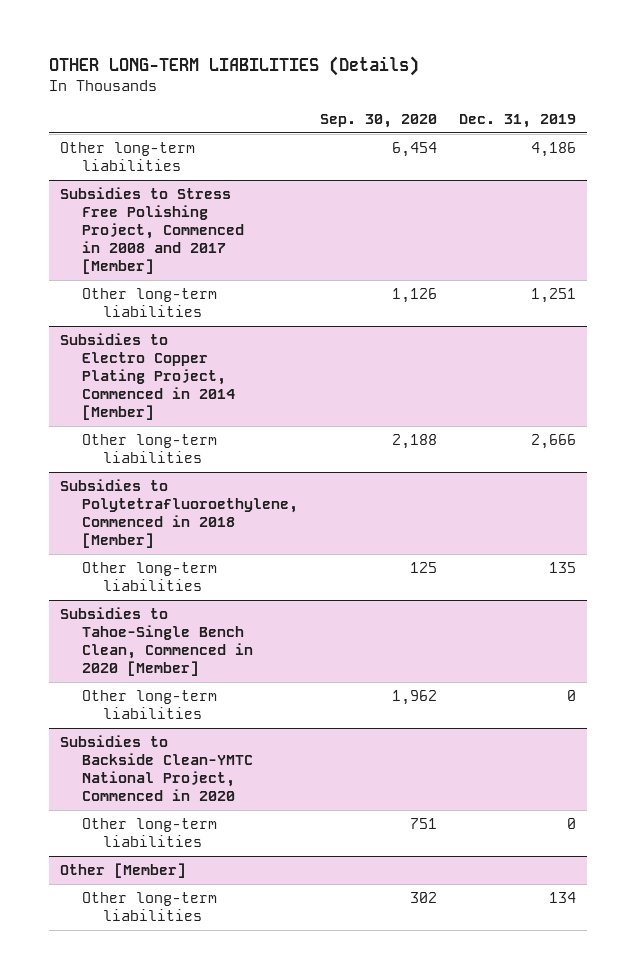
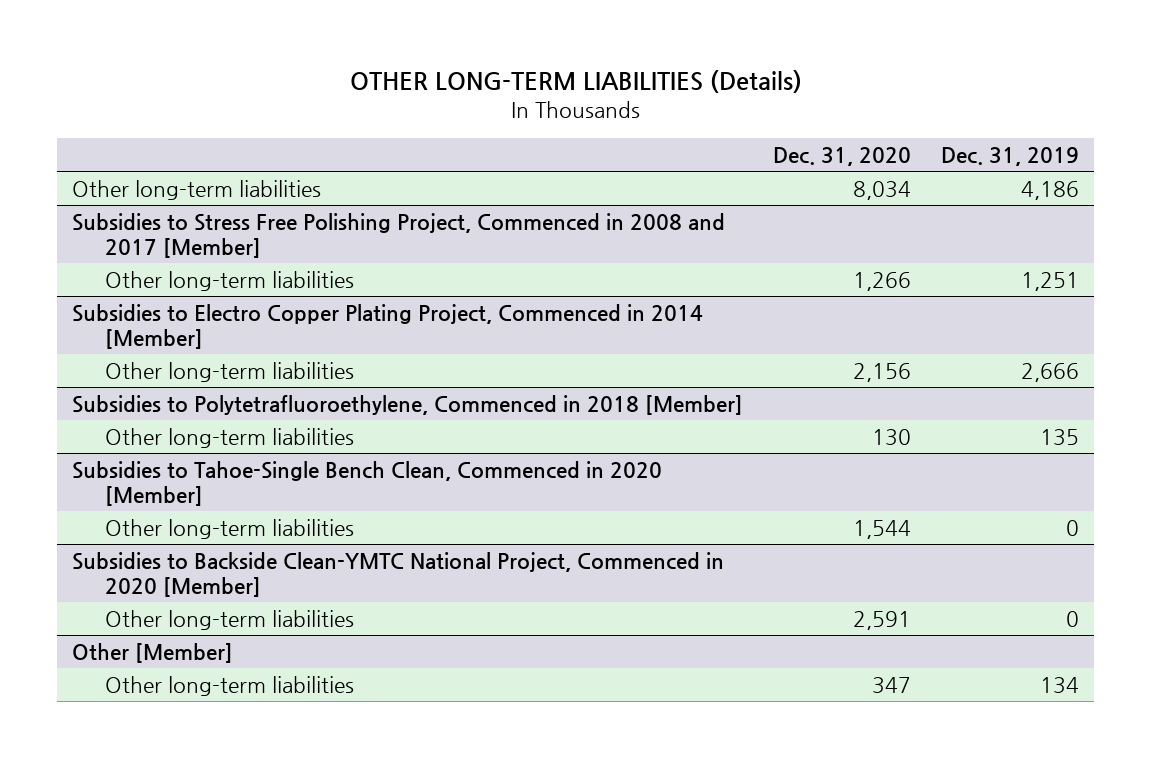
[319,113,437,128] Sep. 30, 2020 -> none
none -> [773,146,912,166] Dec. 31, 2020
[60,734,253,801] Subsidies to Backside Clean-YMTC National Project, Commenced in 2020 -> [72,551,725,598] Subsidies to Backside Clean-YMTC National Project, Commenced in 2020 [Member]

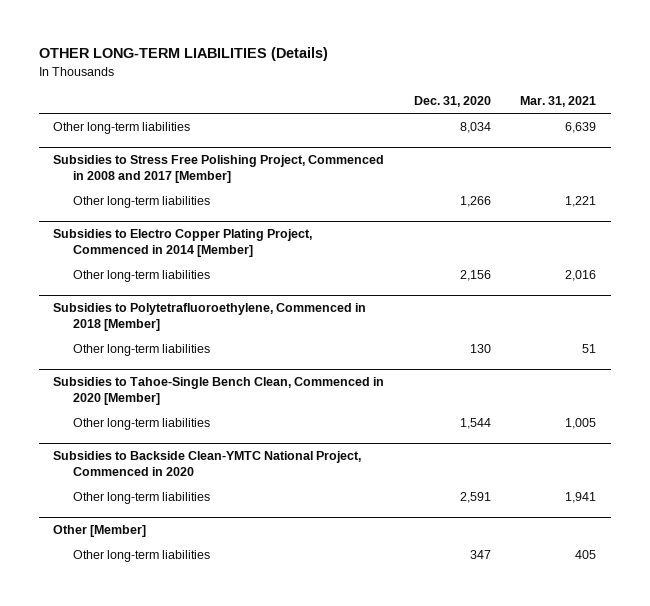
[941,146,1080,166] Dec. 31, 2019 -> none
none -> [520,96,597,108] Mar. 31, 2021
[72,551,725,598] Subsidies to Backside Clean-YMTC National Project, Commenced in 2020 [Member] -> [53,451,362,477] Subsidies to Backside Clean-YMTC National Project, Commenced in 2020

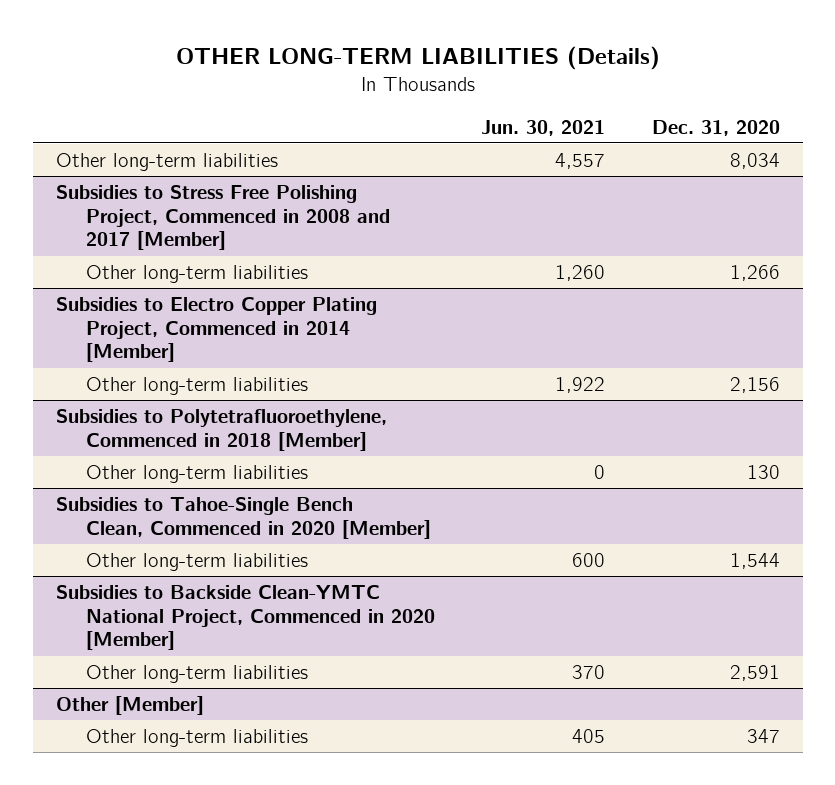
[520,96,597,108] Mar. 31, 2021 -> none
none -> [481,119,606,136] Jun. 30, 2021
[53,451,362,477] Subsidies to Backside Clean-YMTC National Project, Commenced in 2020 -> [55,585,435,651] Subsidies to Backside Clean-YMTC National Project, Commenced in 2020 [Member]

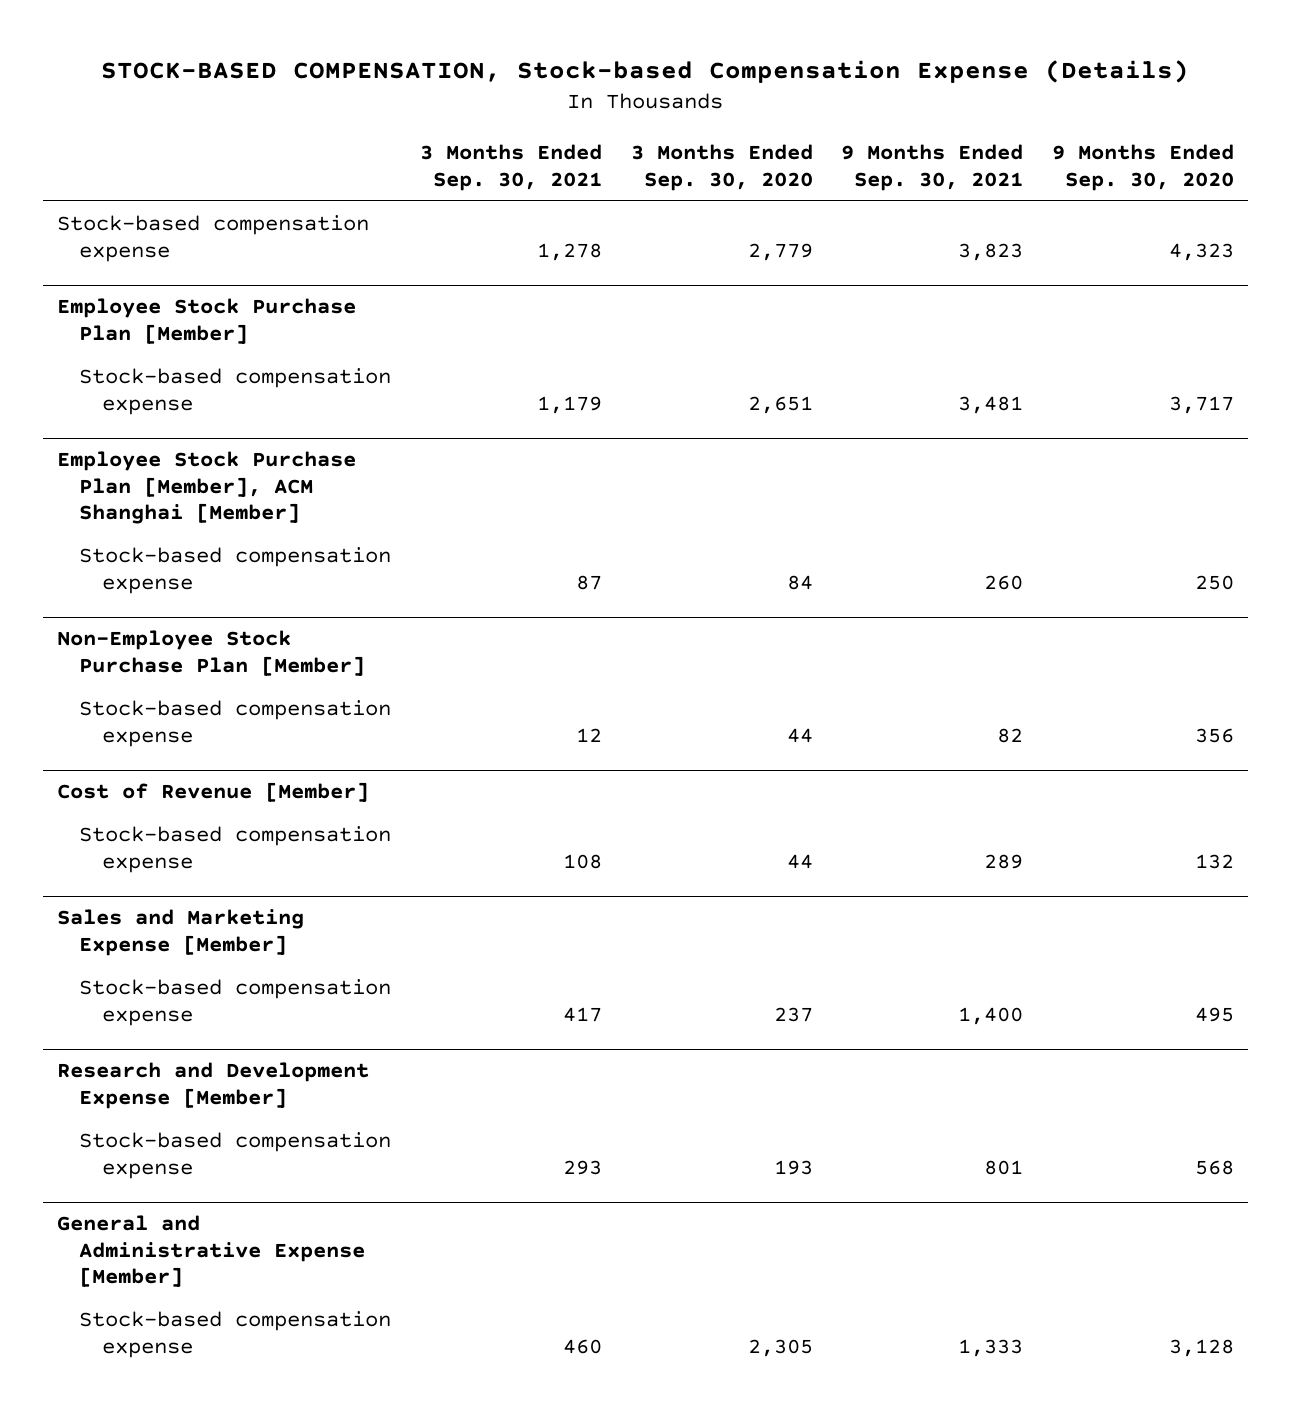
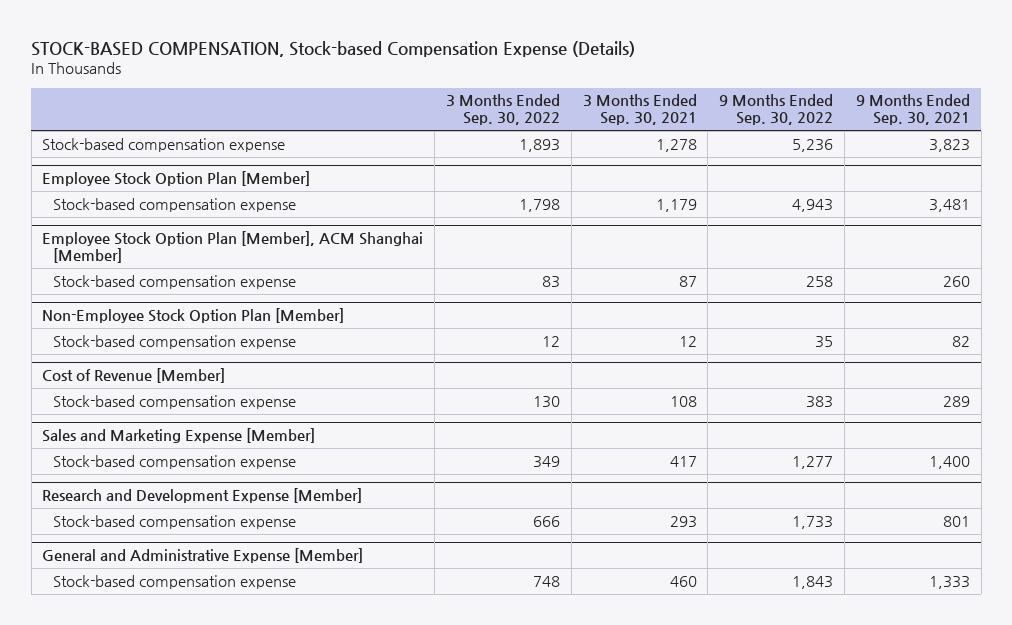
[630,144,813,191] 3 Months Ended Sep. 30, 2020 -> none
[1051,144,1234,191] 9 Months Ended Sep. 30, 2020 -> none
none -> [446,94,561,126] 3 Months Ended Sep. 30, 2022
none -> [719,94,834,126] 9 Months Ended Sep. 30, 2022
[56,298,356,344] Employee Stock Purchase Plan [Member] -> [42,171,311,187] Employee Stock Option Plan [Member]
[56,451,356,525] Employee Stock Purchase Plan [Member], ACM Shanghai [Member] -> [42,231,424,264] Employee Stock Option Plan [Member], ACM Shanghai [Member]
[56,630,366,676] Non-Employee Stock Purchase Plan [Member] -> [42,308,345,324] Non-Employee Stock Option Plan [Member]

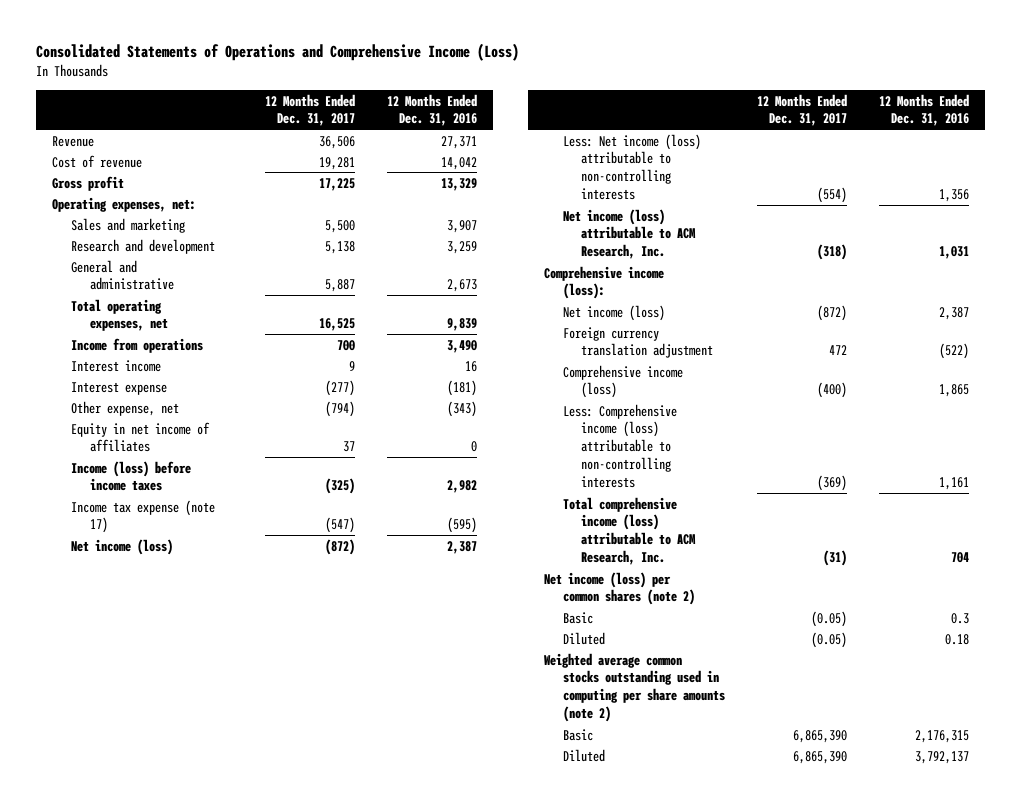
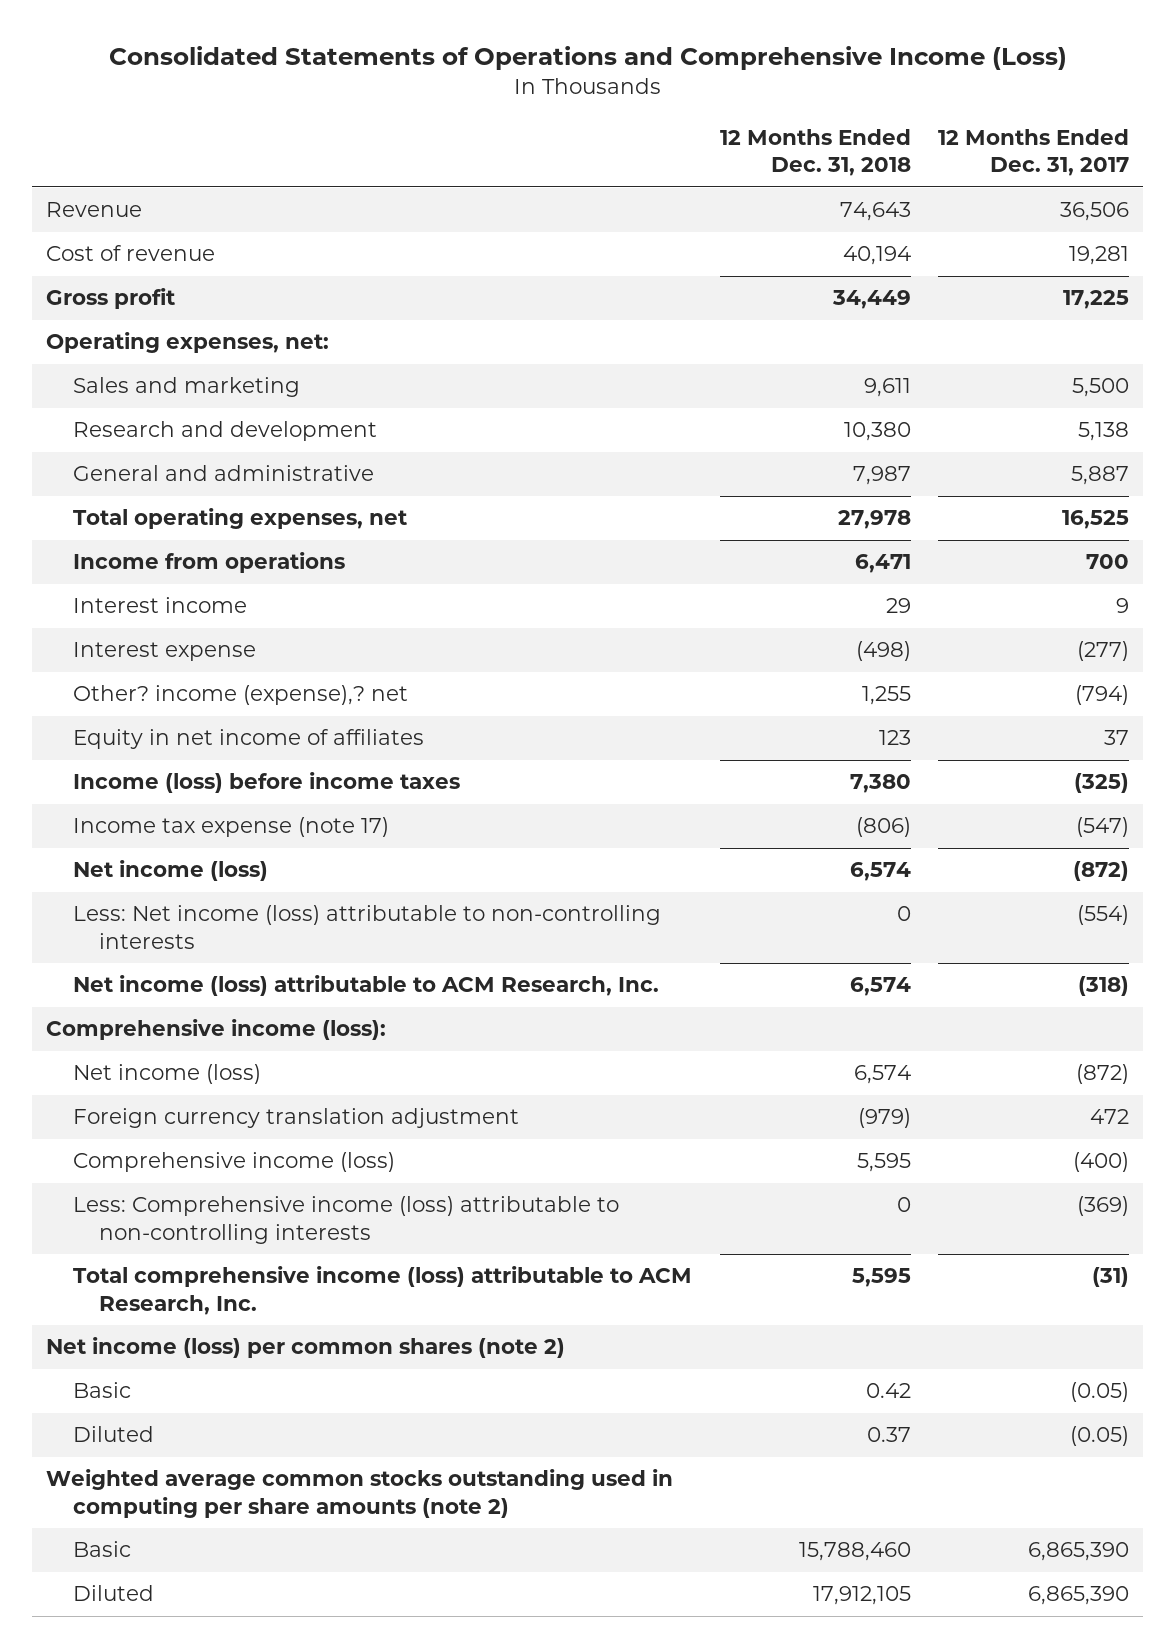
[386,93,477,127] 12 Months Ended Dec. 31, 2016 -> none
none -> [719,128,911,177] 12 Months Ended Dec. 31, 2018
[70,400,179,416] Other expense, net -> [72,685,408,706] Other? income (expense),? net

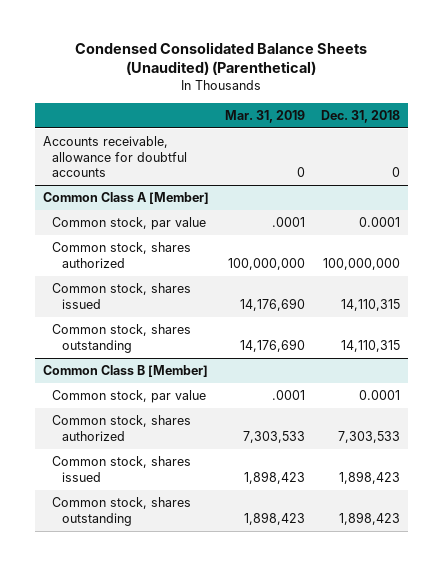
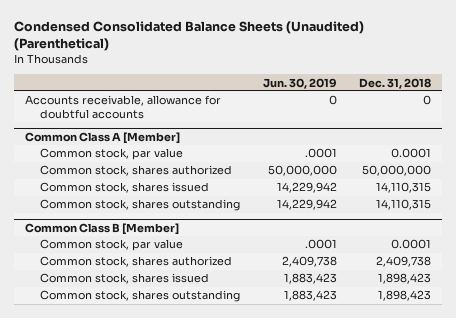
[224,109,305,123] Mar. 31, 2019 -> none
none -> [262,77,337,89] Jun. 30, 2019
[322,257,400,270] 100,000,000 -> [361,165,431,177] 50,000,000
[337,430,400,443] 7,303,533 -> [375,256,431,268] 2,409,738

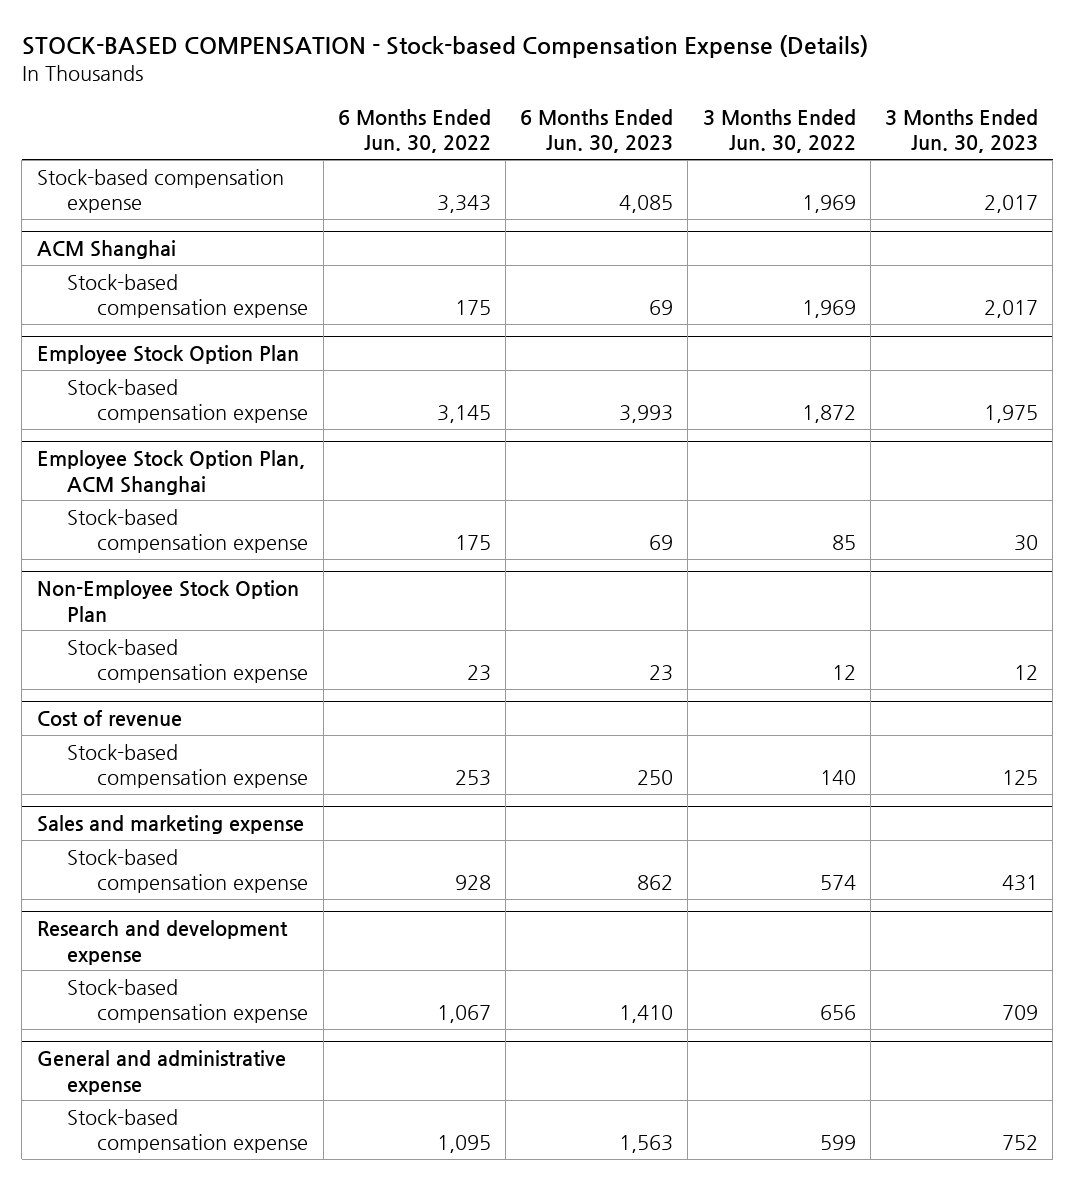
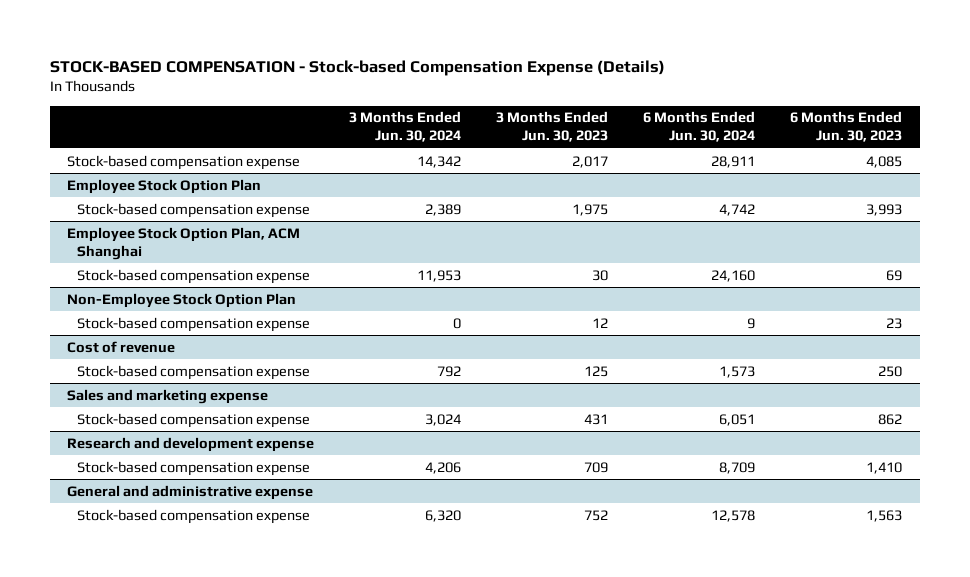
[337,109,491,154] 6 Months Ended Jun. 30, 2022 -> none
[702,109,856,154] 3 Months Ended Jun. 30, 2022 -> none
none -> [349,111,462,143] 3 Months Ended Jun. 30, 2024
none -> [643,111,756,143] 6 Months Ended Jun. 30, 2024
[36,240,176,260] ACM Shanghai -> none
[66,273,309,318] Stock-based compensation expense -> none

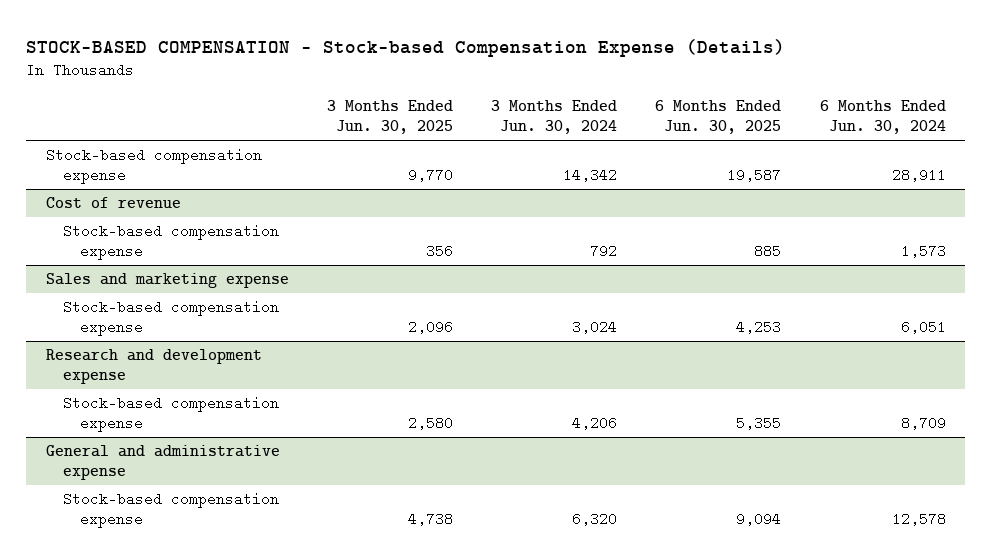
[496,111,609,143] 3 Months Ended Jun. 30, 2023 -> none
[790,111,903,143] 6 Months Ended Jun. 30, 2023 -> none
none -> [326,100,453,135] 3 Months Ended Jun. 30, 2025
none -> [655,100,782,135] 6 Months Ended Jun. 30, 2025
[67,178,262,194] Employee Stock Option Plan -> none
[77,202,311,218] Stock-based compensation expense -> none
[67,226,301,260] Employee Stock Option Plan, ACM Shanghai -> none
[77,268,311,284] Stock-based compensation expense -> none
[67,292,297,308] Non-Employee Stock Option Plan -> none
[77,316,311,332] Stock-based compensation expense -> none

